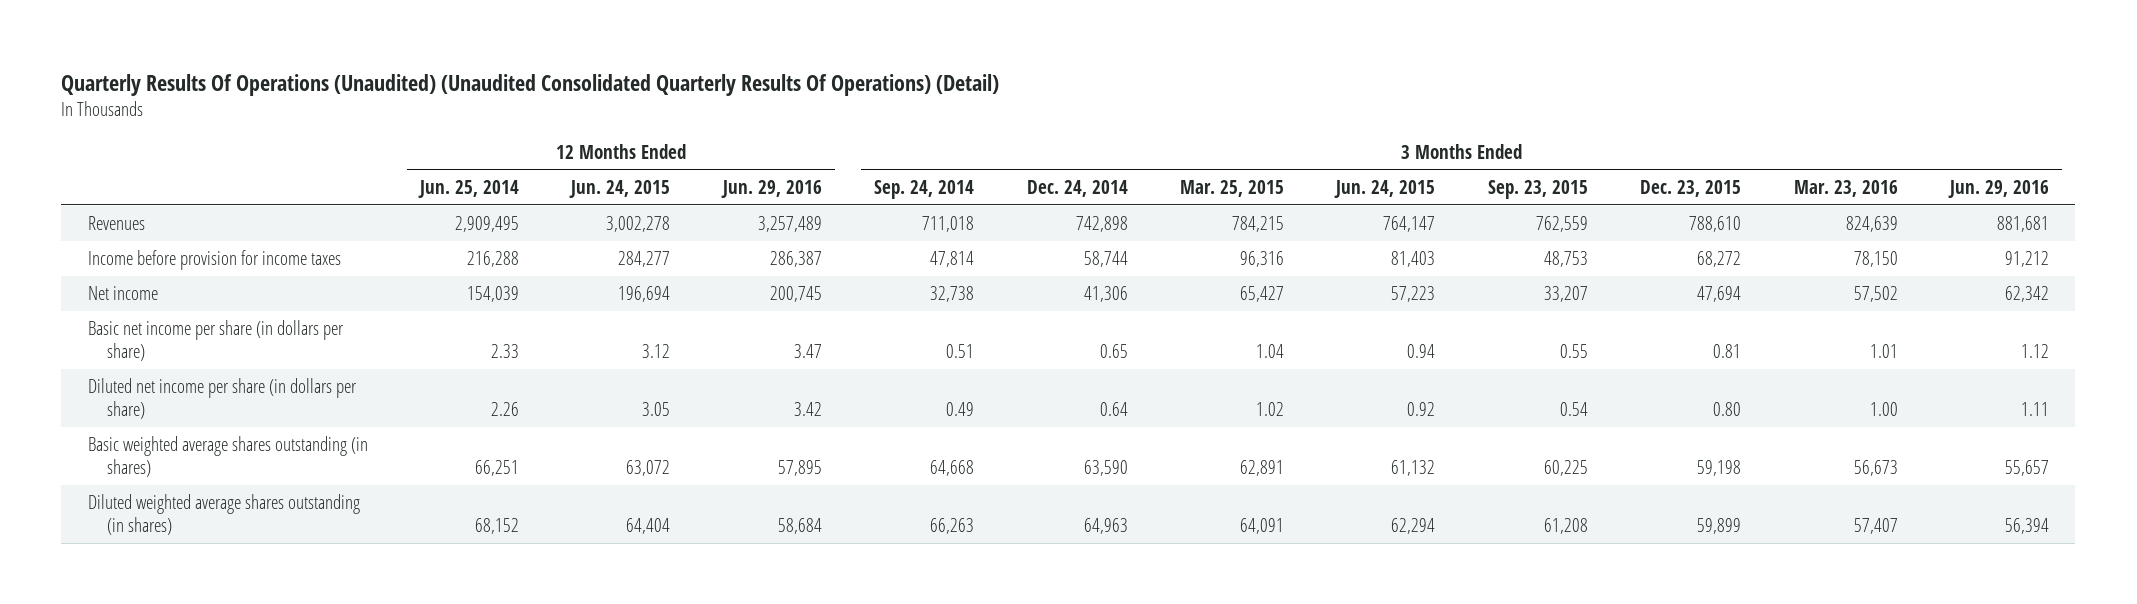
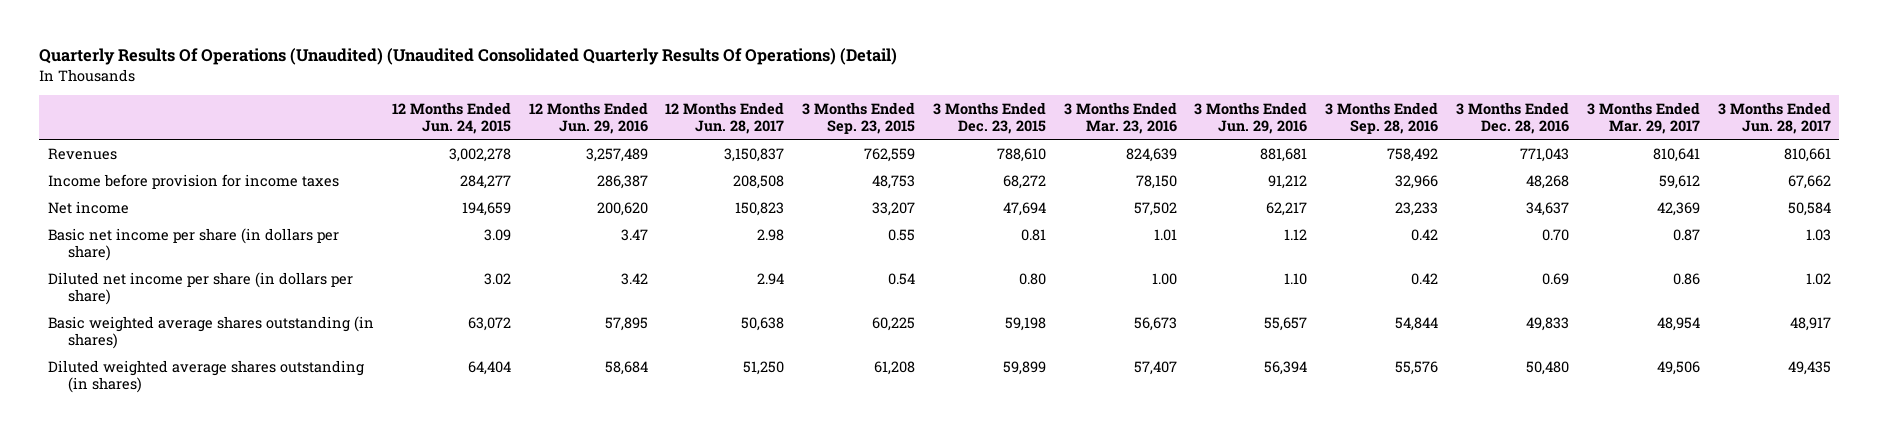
[418,179,520,198] Jun. 25, 2014 -> none
[874,179,975,199] Sep. 24, 2014 -> none
[1026,179,1128,197] Dec. 24, 2014 -> none
[1180,179,1285,197] Mar. 25, 2015 -> none
[1334,179,1436,198] Jun. 24, 2015 -> none
none -> [665,101,785,134] 12 Months Ended Jun. 28, 2017
none -> [1325,101,1439,134] 3 Months Ended Sep. 28, 2016
none -> [1456,101,1570,134] 3 Months Ended Dec. 28, 2016
none -> [1586,101,1700,134] 3 Months Ended Mar. 29, 2017
none -> [1717,101,1831,134] 3 Months Ended Jun. 28, 2017
[618,286,671,303] 196,694 -> [461,201,511,216] 194,659
[769,286,822,303] 200,745 -> [596,201,648,216] 200,620
[2005,286,2050,303] 62,342 -> [1266,201,1308,216] 62,217
[642,344,671,359] 3.12 -> [483,228,511,241] 3.09
[642,402,671,417] 3.05 -> [483,272,511,285] 3.02
[2021,402,2050,417] 1.11 -> [1284,272,1308,285] 1.10

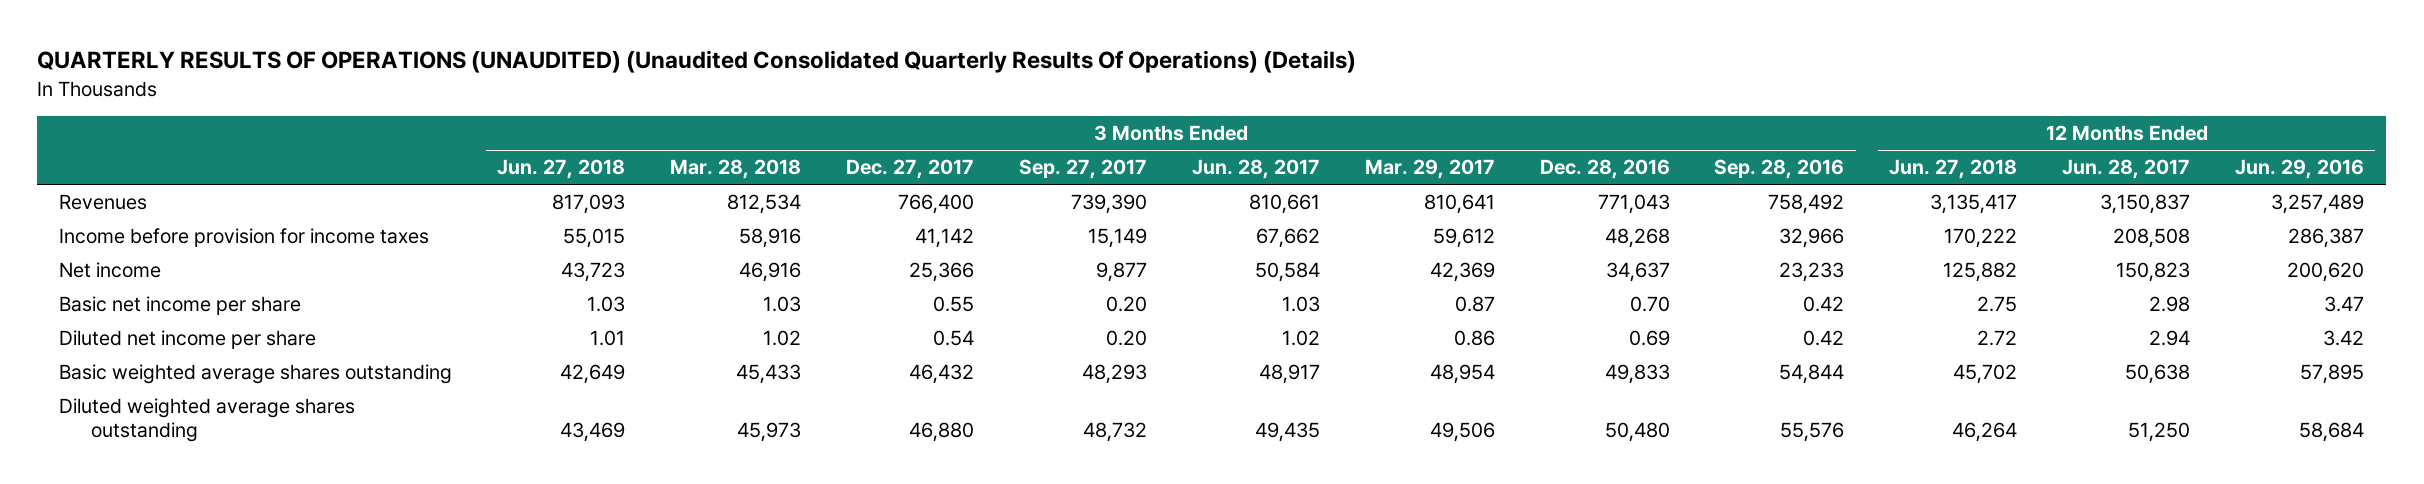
[39,48,898,66] Quarterly Results Of Operations (Unaudited) (Unaudited Consolidated Quarterly Results Of Operations) (Detail) -> [37,50,1357,74] QUARTERLY RESULTS OF OPERATIONS (UNAUDITED) (Unaudited Consolidated Quarterly Results Of Operations) (Details)
[391,101,511,134] 12 Months Ended Jun. 24, 2015 -> none
[802,101,916,134] 3 Months Ended Sep. 23, 2015 -> none
[932,101,1046,134] 3 Months Ended Dec. 23, 2015 -> none
[1063,101,1177,134] 3 Months Ended Mar. 23, 2016 -> none
[1194,101,1308,134] 3 Months Ended Jun. 29, 2016 -> none
none -> [497,159,626,180] Jun. 27, 2018
none -> [670,159,802,180] Mar. 28, 2018
none -> [846,159,975,180] Dec. 27, 2017
none -> [1018,159,1147,180] Sep. 27, 2017
none -> [1889,159,2018,180] Jun. 27, 2018
[48,227,340,261] Basic net income per share (in dollars per share) -> [59,296,302,316] Basic net income per share
[48,271,354,305] Diluted net income per share (in dollars per share) -> [59,330,317,350] Diluted net income per share
[48,315,375,349] Basic weighted average shares outstanding (in shares) -> [59,364,453,385] Basic weighted average shares outstanding
[48,359,365,393] Diluted weighted average shares outstanding (in shares) -> [59,398,356,443] Diluted weighted average shares outstanding

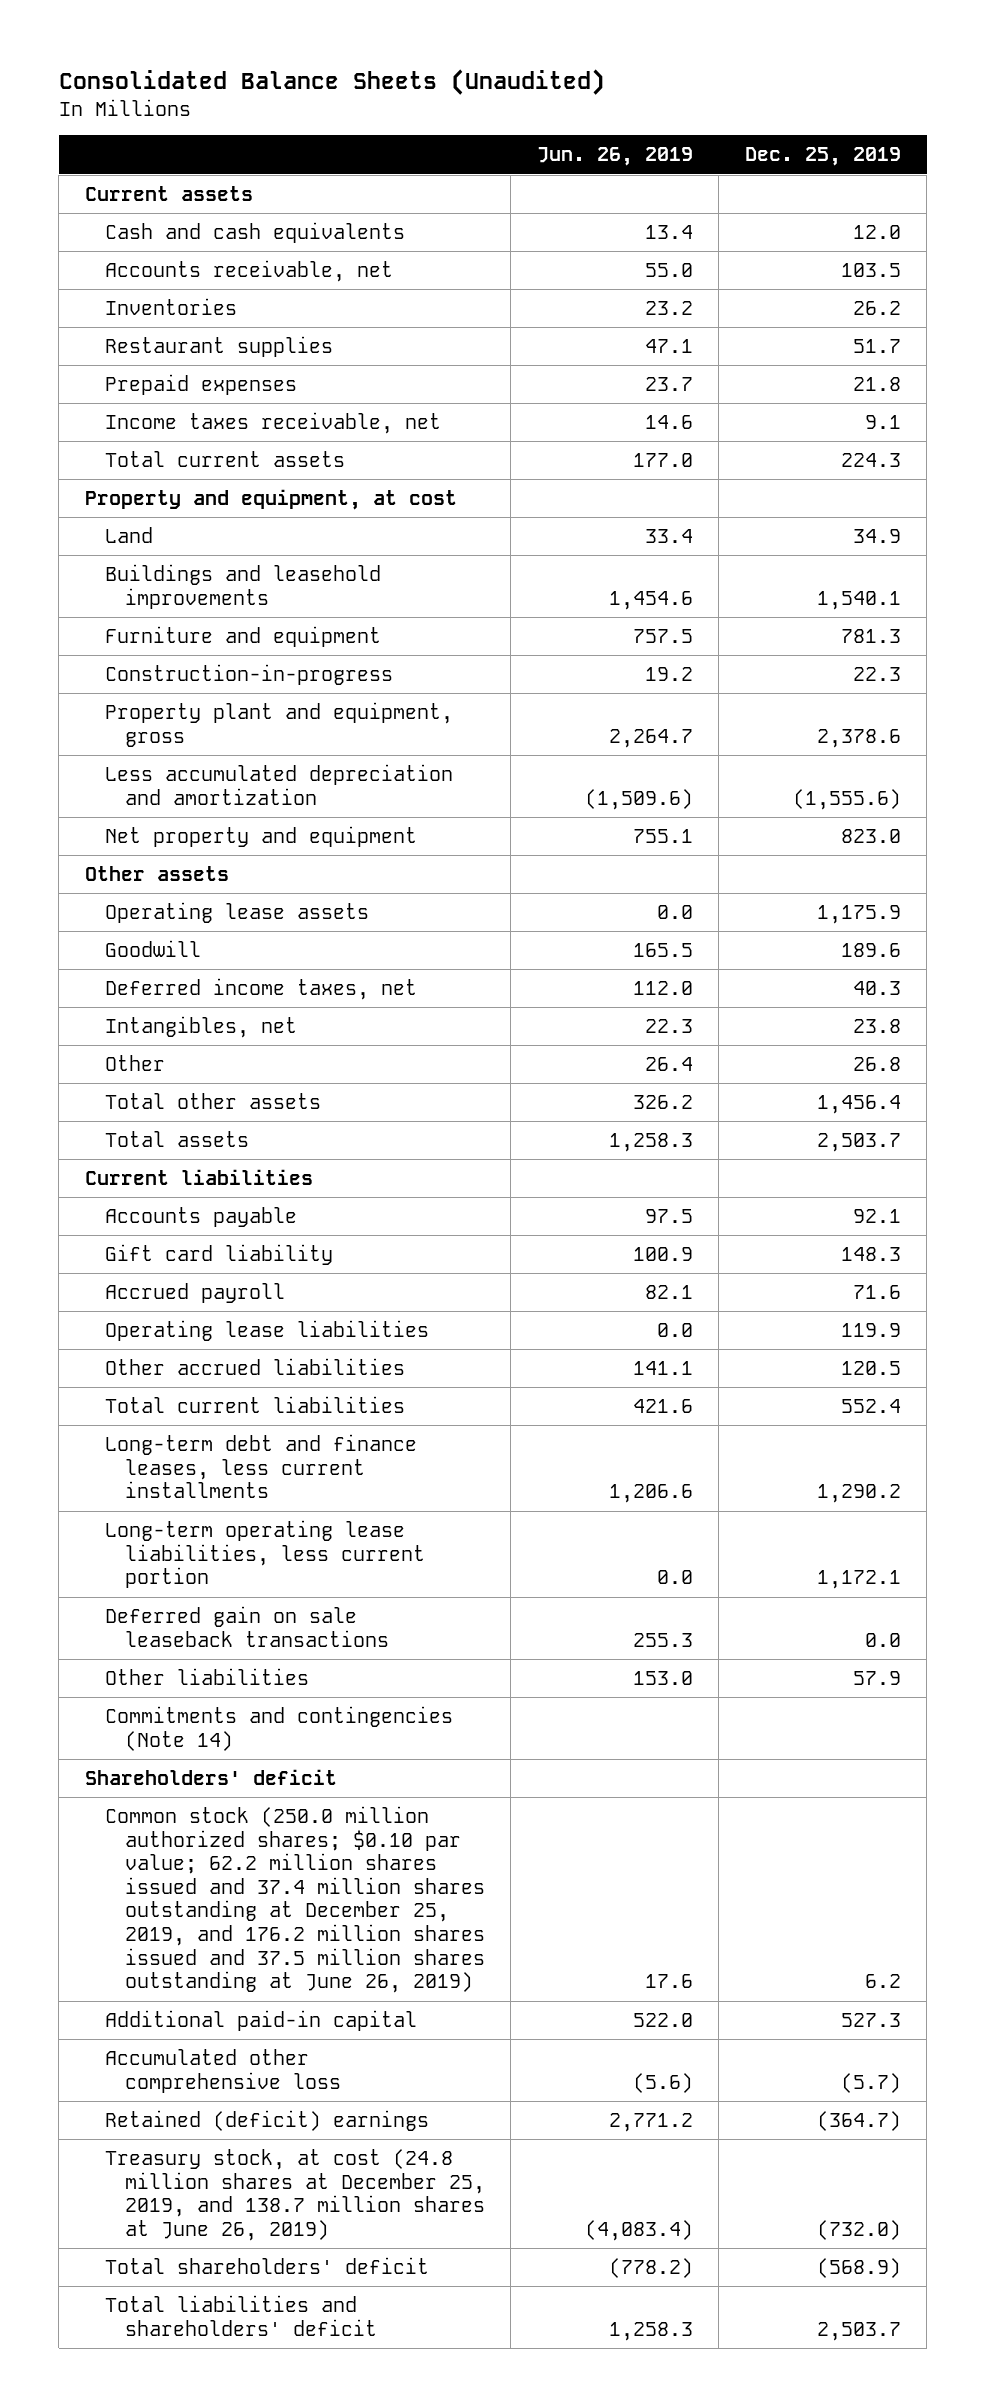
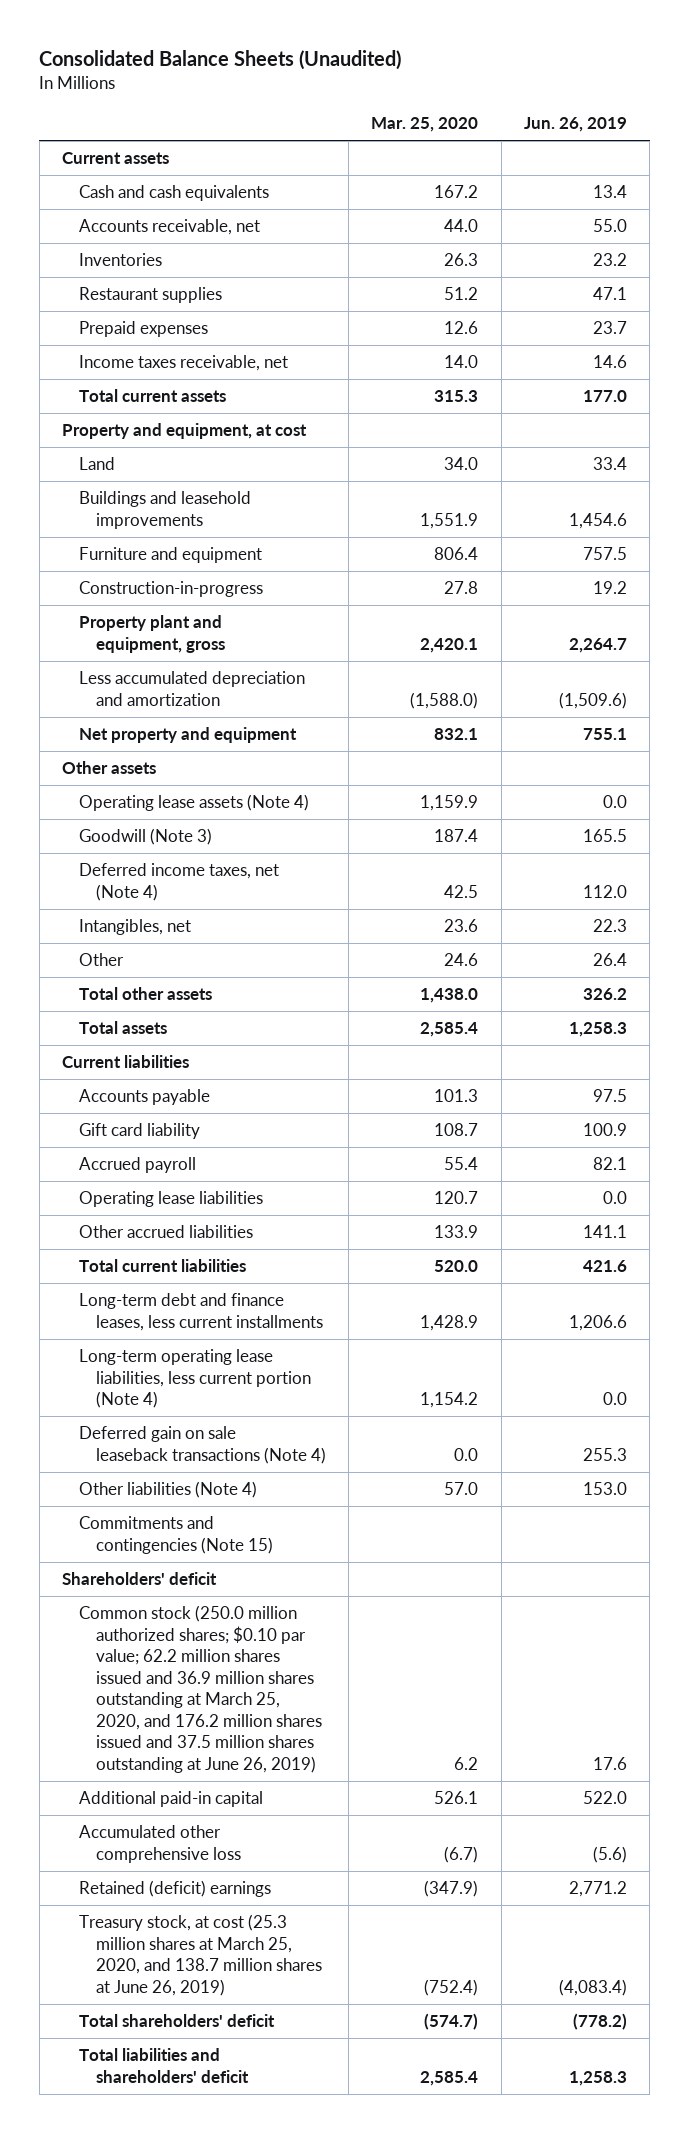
[744,147,901,167] Dec. 25, 2019 -> none
none -> [371,117,479,133] Mar. 25, 2020
[104,902,369,924] Operating lease assets -> [78,794,309,812] Operating lease assets (Note 4)
[104,940,201,958] Goodwill -> [78,828,212,846] Goodwill (Note 3)
[104,978,417,1001] Deferred income taxes, net -> [78,863,279,901] Deferred income taxes, net (Note 4)
[104,1520,425,1589] Long-term operating lease liabilities, less current portion -> [78,1349,311,1409] Long-term operating lease liabilities, less current portion (Note 4)
[104,1606,389,1647] Deferred gain on sale leaseback transactions -> [78,1426,326,1464] Deferred gain on sale leaseback transactions (Note 4)
[104,1668,309,1686] Other liabilities -> [78,1481,257,1499] Other liabilities (Note 4)
[104,1706,453,1751] Commitments and contingencies (Note 14) -> [78,1516,273,1554] Commitments and contingencies (Note 15)
[104,1806,485,1994] Common stock (250.0 million authorized shares; $0.10 par value; 62.2 million shares issued and 37.4 million shares outstanding at December 25, 2019, and 176.2 million shares issued and 37.5 million shares outstanding at June 26, 2019) -> [78,1605,322,1773] Common stock (250.0 million authorized shares; $0.10 par value; 62.2 million shares issued and 36.9 million shares outstanding at March 25, 2020, and 176.2 million shares issued and 37.5 million shares outstanding at June 26, 2019)
[104,2149,485,2241] Treasury stock, at cost (24.8 million shares at December 25, 2019, and 138.7 million shares at June 26, 2019) -> [78,1914,322,1996] Treasury stock, at cost (25.3 million shares at March 25, 2020, and 138.7 million shares at June 26, 2019)

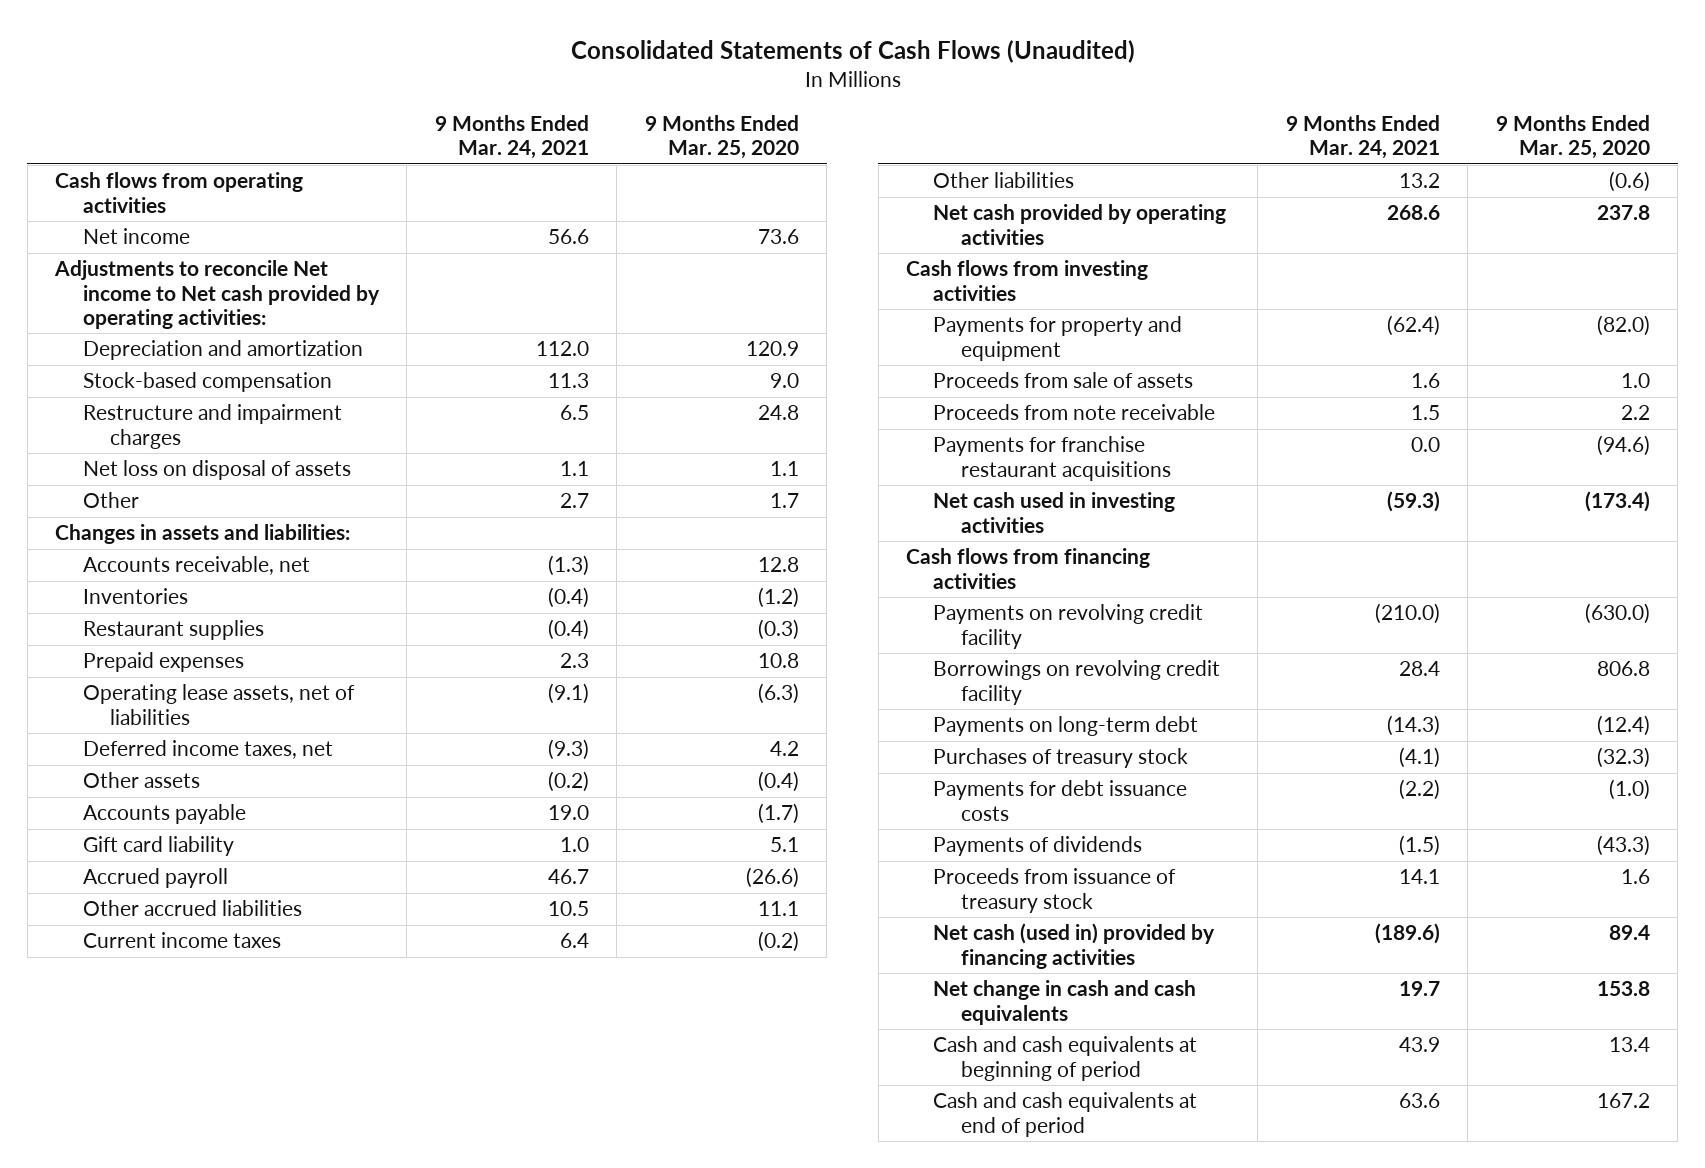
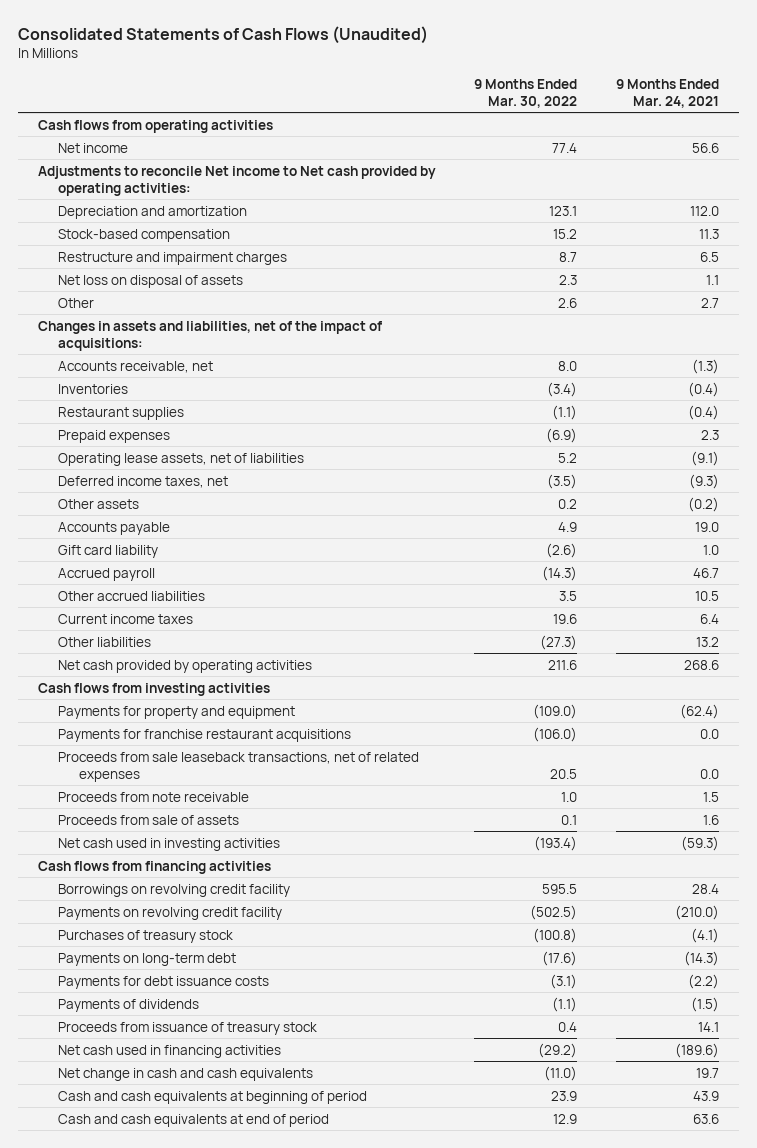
[644,114,799,160] 9 Months Ended Mar. 25, 2020 -> none
none -> [474,78,578,108] 9 Months Ended Mar. 30, 2022
[55,524,351,545] Changes in assets and liabilities: -> [37,320,382,351] Changes in assets and liabilities, net of the impact of acquisitions:
none -> [58,751,420,782] Proceeds from sale leaseback transactions, net of related expenses
[933,404,1216,421] Proceeds from note receivable -> [58,791,250,802] Proceeds from note receivable
[933,372,1194,389] Proceeds from sale of assets -> [58,814,240,825] Proceeds from sale of assets
[933,604,1204,649] Payments on revolving credit facility -> [58,906,283,920] Payments on revolving credit facility
[933,716,1199,737] Payments on long-term debt -> [58,952,237,966] Payments on long-term debt
[933,923,1216,969] Net cash (used in) provided by financing activities -> [58,1044,282,1058] Net cash used in financing activities

